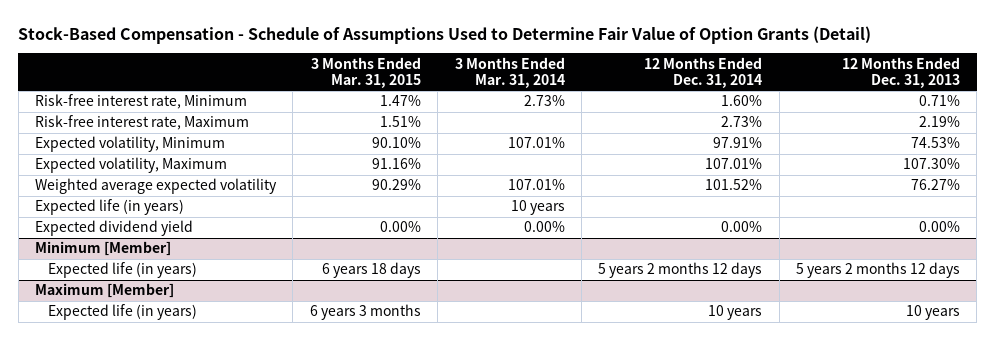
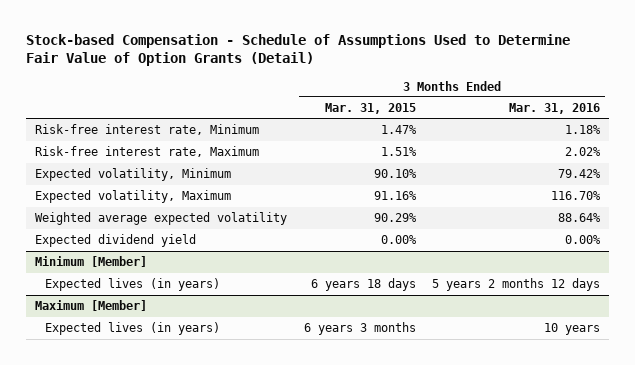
[18,25,872,44] Stock-Based Compensation - Schedule of Assumptions Used to Determine Fair Value of Option Grants (Detail) -> [26,33,571,67] Stock-based Compensation - Schedule of Assumptions Used to Determine Fair Value of Option Grants (Detail)
[454,56,565,88] 3 Months Ended Mar. 31, 2014 -> none
[644,56,763,88] 12 Months Ended Dec. 31, 2014 -> none
[841,56,960,88] 12 Months Ended Dec. 31, 2013 -> none
none -> [509,103,601,115] Mar. 31, 2016
[35,199,185,216] Expected life (in years) -> none
[48,262,198,279] Expected life (in years) -> [44,278,220,292] Expected lives (in years)
[48,304,198,321] Expected life (in years) -> [44,322,220,336] Expected lives (in years)

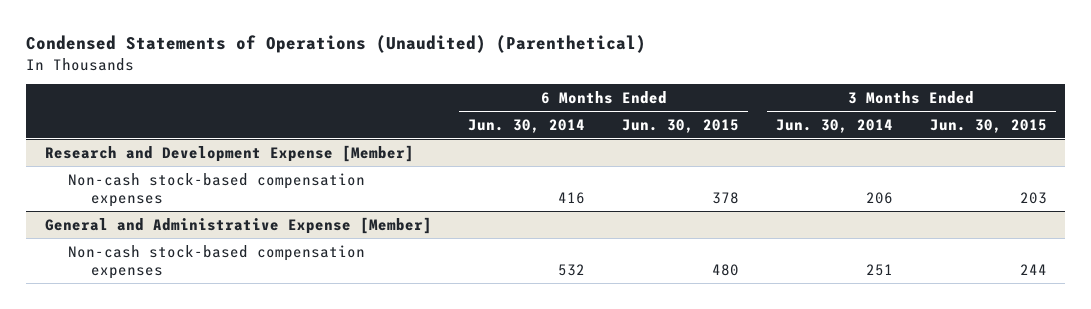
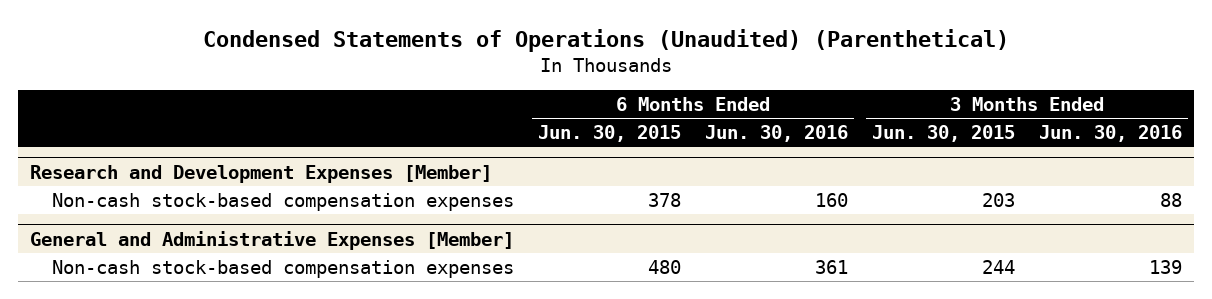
[468,118,586,133] Jun. 30, 2014 -> none
[775,118,893,133] Jun. 30, 2014 -> none
none -> [705,124,849,142] Jun. 30, 2016
none -> [1038,124,1182,142] Jun. 30, 2016
[44,144,414,162] Research and Development Expense [Member] -> [29,164,492,183] Research and Development Expenses [Member]
[44,216,432,234] General and Administrative Expense [Member] -> [29,230,514,250] General and Administrative Expenses [Member]

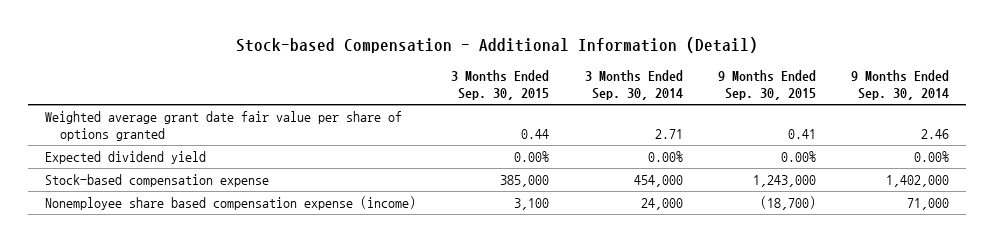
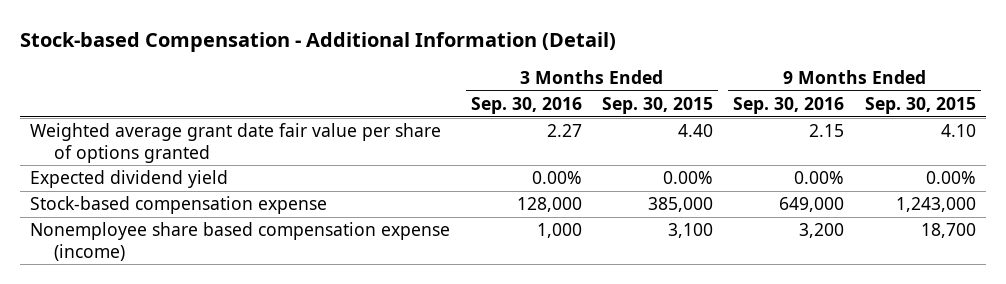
[584,70,683,101] 3 Months Ended Sep. 30, 2014 -> none
[850,70,949,101] 9 Months Ended Sep. 30, 2014 -> none
none -> [470,97,582,115] Sep. 30, 2016
none -> [733,97,845,115] Sep. 30, 2016
[521,129,550,140] 0.44 -> [678,124,714,138] 4.40
[787,129,816,140] 0.41 -> [940,124,976,138] 4.10
[759,196,816,211] (18,700) -> [920,223,976,239] 18,700

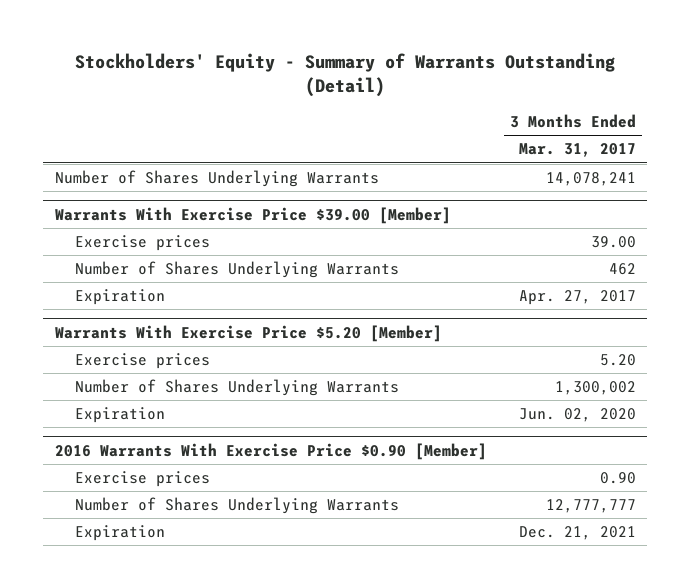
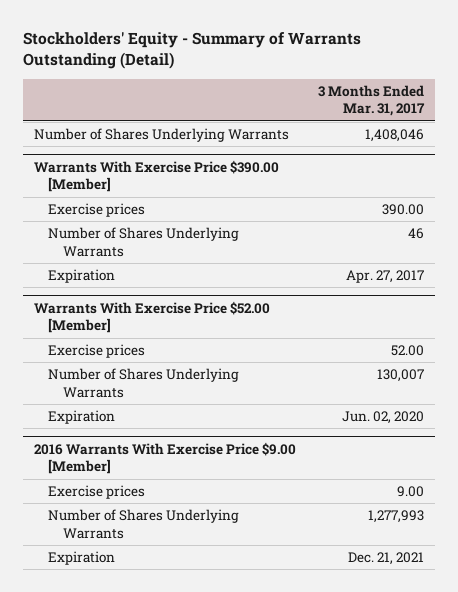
[545,172,636,187] 14,078,241 -> [364,128,424,142] 1,408,046
[54,207,451,225] Warrants With Exercise Price $39.00 [Member] -> [33,159,279,193] Warrants With Exercise Price $390.00 [Member]
[590,236,636,249] 39.00 -> [381,203,424,215] 390.00
[608,263,636,276] 462 -> [407,227,424,239] 46
[54,325,442,343] Warrants With Exercise Price $5.20 [Member] -> [33,300,270,334] Warrants With Exercise Price $52.00 [Member]
[599,354,636,367] 5.20 -> [390,344,424,356] 52.00
[554,381,636,396] 1,300,002 -> [376,368,424,382] 130,007
[54,443,487,461] 2016 Warrants With Exercise Price $0.90 [Member] -> [33,441,296,475] 2016 Warrants With Exercise Price $9.00 [Member]
[599,472,636,485] 0.90 -> [396,485,424,497] 9.00
[545,499,636,514] 12,777,777 -> [367,509,424,523] 1,277,993

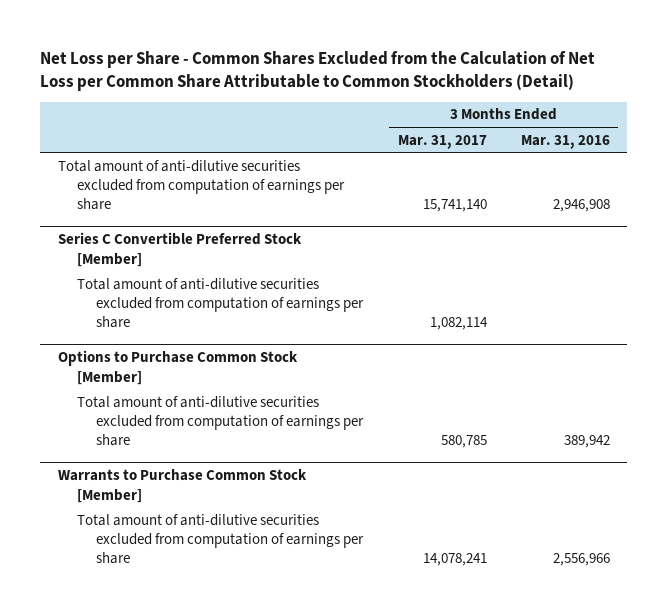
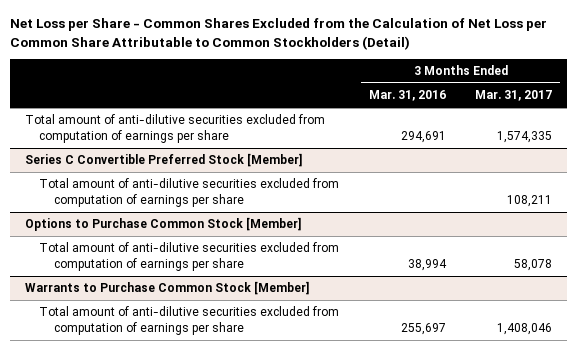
[422,199,487,213] 15,741,140 -> [497,130,553,143] 1,574,335
[552,199,610,213] 2,946,908 -> [400,130,446,143] 294,691
[429,317,488,331] 1,082,114 -> [507,194,553,207] 108,211
[440,435,487,449] 580,785 -> [514,258,553,271] 58,078
[563,435,610,449] 389,942 -> [407,258,447,271] 38,994
[422,553,487,567] 14,078,241 -> [497,322,553,335] 1,408,046
[552,553,610,567] 2,556,966 -> [400,322,446,335] 255,697

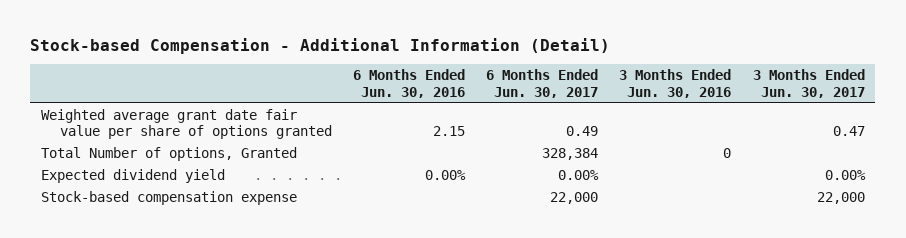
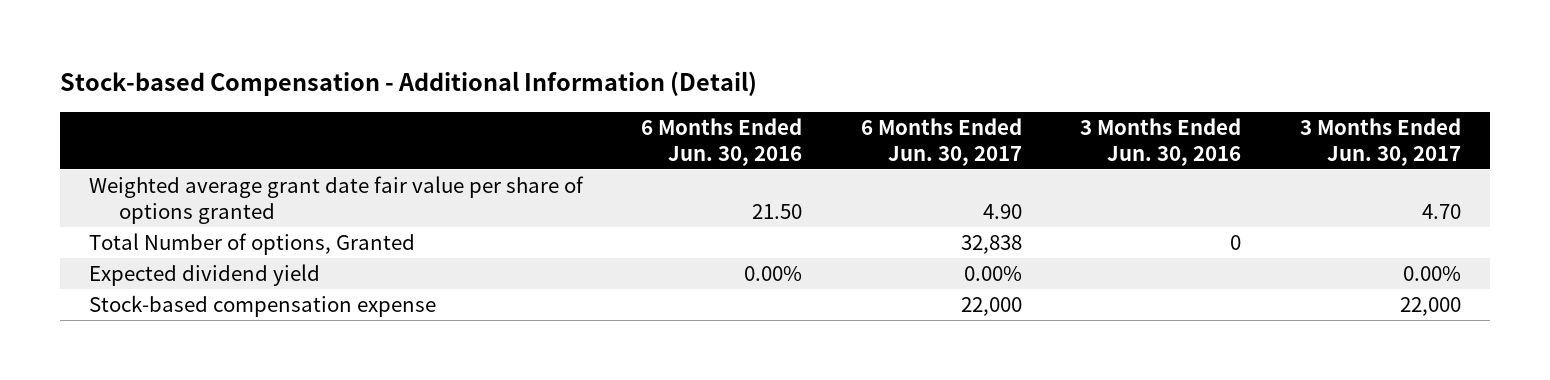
[432,126,465,137] 2.15 -> [752,203,803,219] 21.50
[566,126,599,137] 0.49 -> [982,203,1022,219] 4.90
[832,126,865,137] 0.47 -> [1421,203,1461,219] 4.70
[542,147,599,160] 328,384 -> [960,235,1022,255] 32,838

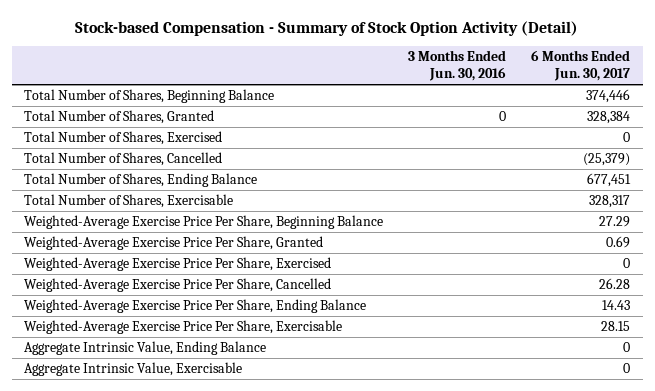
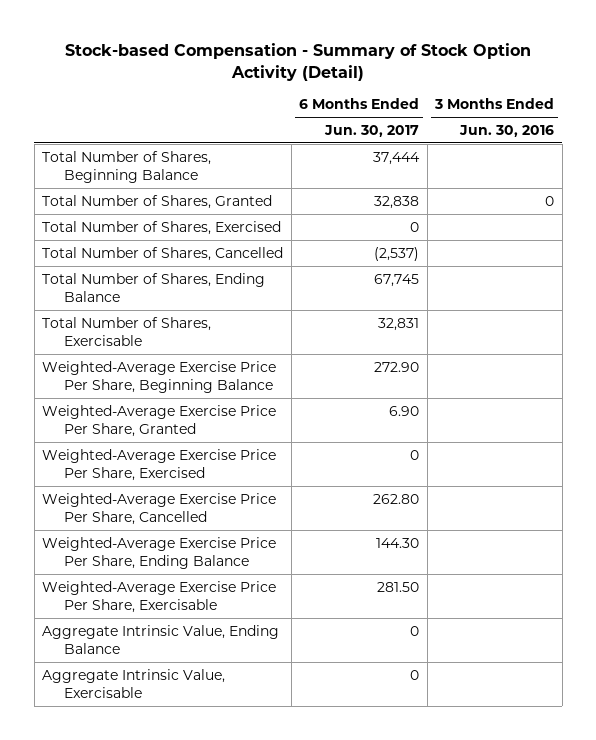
[586,89,631,104] 374,446 -> [373,151,421,165] 37,444
[587,111,631,125] 328,384 -> [374,195,420,209] 32,838
[583,153,631,167] (25,379) -> [374,246,420,261] (2,537)
[587,173,632,188] 677,451 -> [374,273,420,287] 67,745
[589,195,631,209] 328,317 -> [378,317,420,331] 32,831
[599,216,631,228] 27.29 -> [374,361,420,372] 272.90
[606,236,631,249] 0.69 -> [389,405,420,416] 6.90
[599,278,631,290] 26.28 -> [373,493,420,504] 262.80
[602,300,631,311] 14.43 -> [376,537,420,548] 144.30
[601,321,631,332] 28.15 -> [377,581,420,592] 281.50

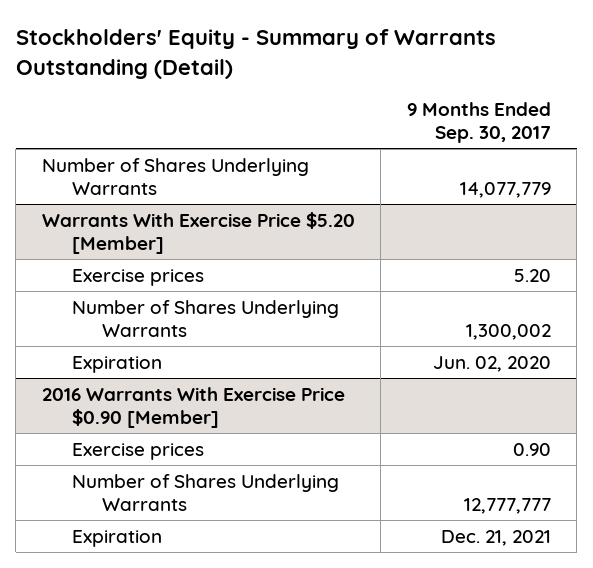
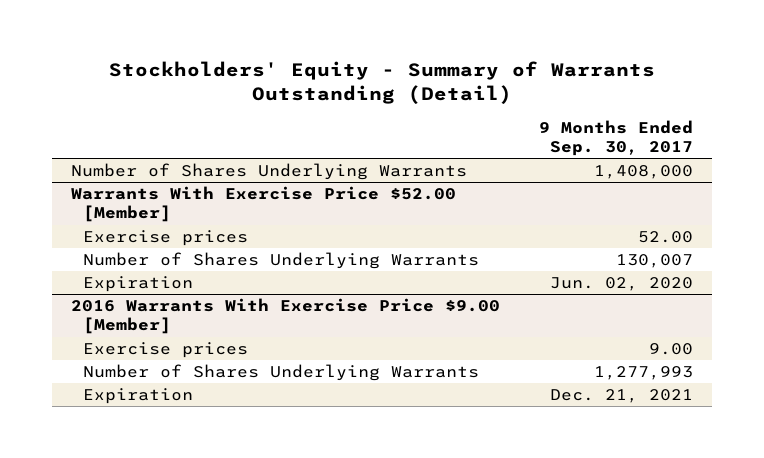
[459,181,551,198] 14,077,779 -> [593,165,693,180] 1,408,000
[41,211,355,254] Warrants With Exercise Price $5.20 [Member] -> [71,186,457,223] Warrants With Exercise Price $52.00 [Member]
[513,268,551,282] 5.20 -> [637,231,693,244] 52.00
[465,323,551,340] 1,300,002 -> [615,254,693,269] 130,007
[41,386,345,428] 2016 Warrants With Exercise Price $0.90 [Member] -> [71,298,501,335] 2016 Warrants With Exercise Price $9.00 [Member]
[512,442,551,456] 0.90 -> [648,343,693,356] 9.00
[463,497,551,514] 12,777,777 -> [593,366,693,381] 1,277,993

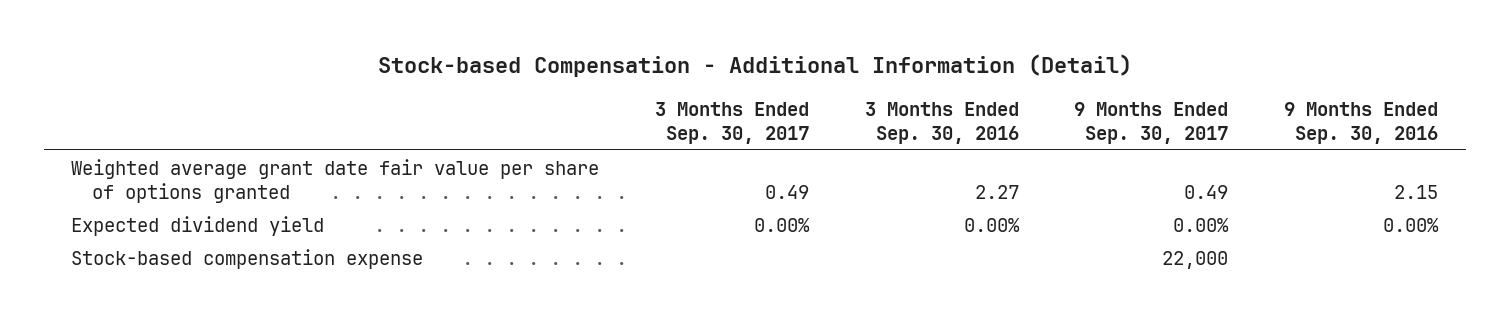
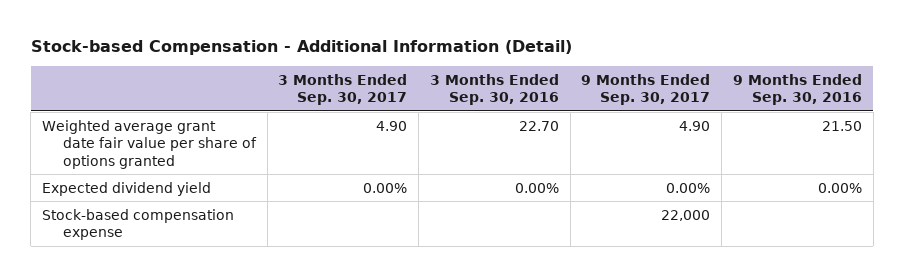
[765,184,810,199] 0.49 -> [376,120,408,131] 4.90
[974,184,1019,199] 2.27 -> [518,120,559,131] 22.70
[1184,184,1229,199] 0.49 -> [679,120,711,131] 4.90
[1393,184,1438,199] 2.15 -> [821,120,862,131] 21.50

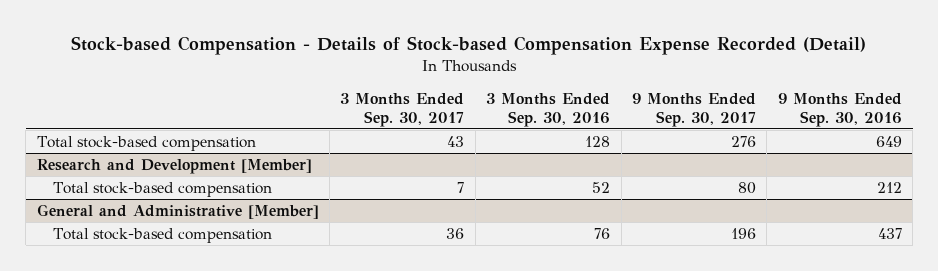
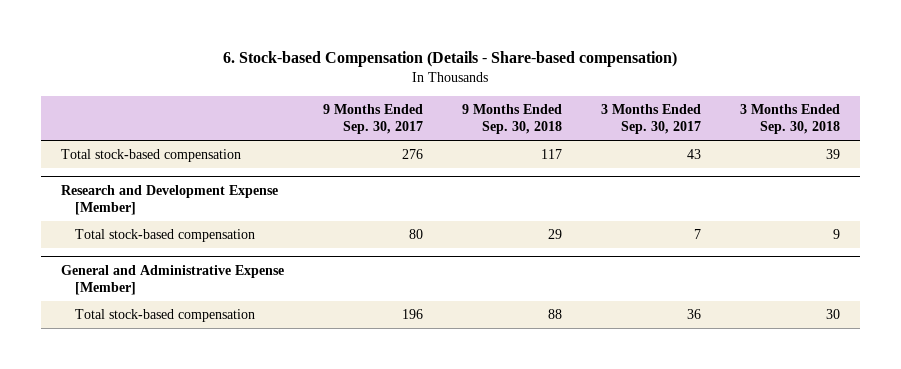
[71,35,867,55] Stock-based Compensation - Details of Stock-based Compensation Expense Recorded (Detail) -> [223,50,678,67] 6. Stock-based Compensation (Details - Share-based compensation)
[486,92,611,127] 3 Months Ended Sep. 30, 2016 -> none
[777,92,902,127] 9 Months Ended Sep. 30, 2016 -> none
none -> [461,103,562,135] 9 Months Ended Sep. 30, 2018
none -> [740,103,841,135] 3 Months Ended Sep. 30, 2018
[36,158,312,174] Research and Development [Member] -> [60,184,278,216] Research and Development Expense [Member]
[36,203,319,219] General and Administrative [Member] -> [60,264,284,296] General and Administrative Expense [Member]

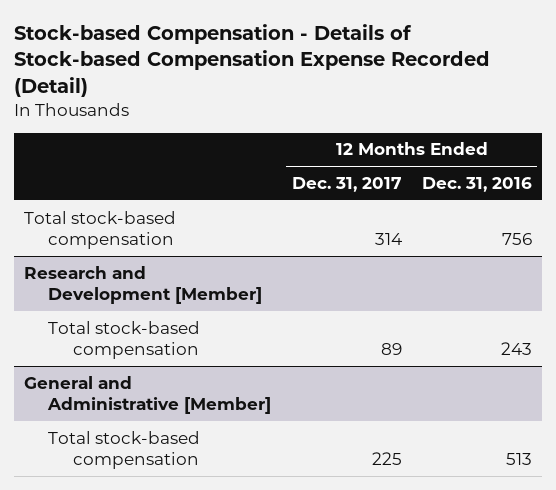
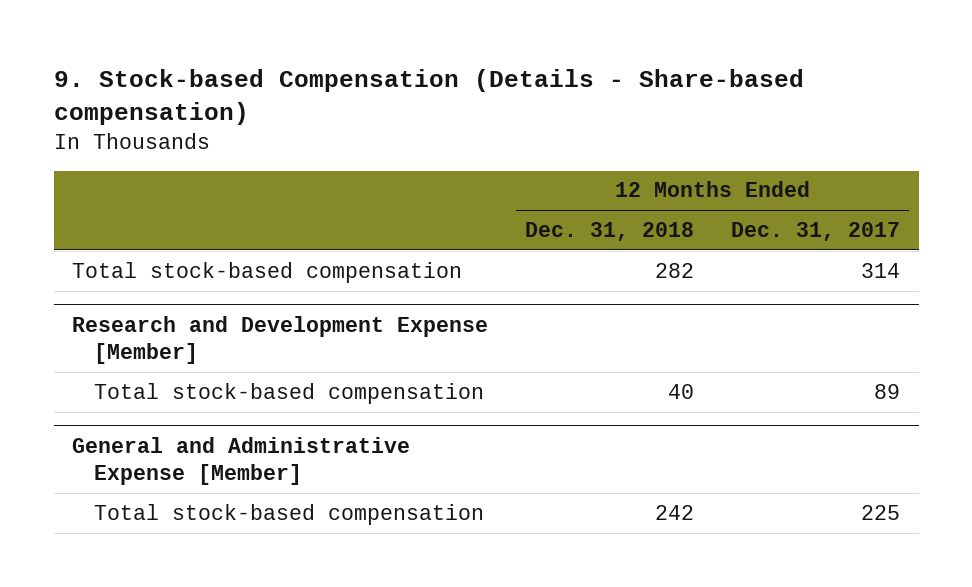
[13,24,490,97] Stock-based Compensation - Details of Stock-based Compensation Expense Recorded (Detail) -> [53,68,804,126] 9. Stock-based Compensation (Details - Share-based compensation)
[421,176,532,192] Dec. 31, 2016 -> none
none -> [525,222,695,242] Dec. 31, 2018
[23,265,263,305] Research and Development [Member] -> [72,315,489,365] Research and Development Expense [Member]
[23,375,272,415] General and Administrative [Member] -> [72,436,411,486] General and Administrative Expense [Member]

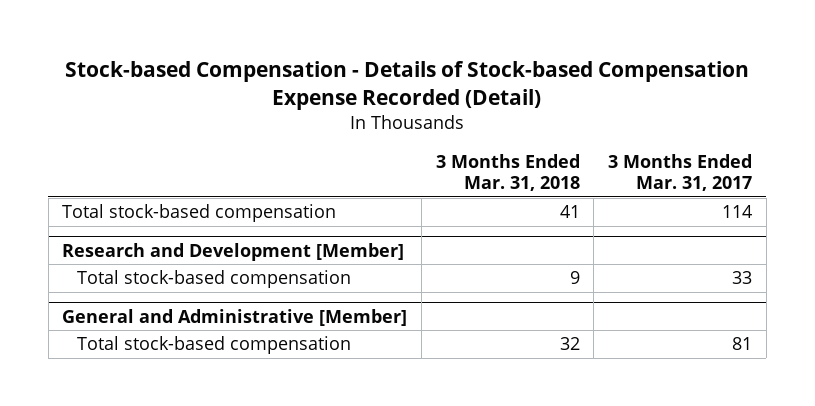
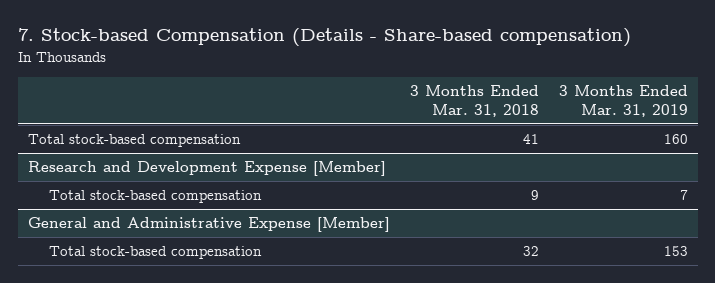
[65,60,750,110] Stock-based Compensation - Details of Stock-based Compensation Expense Recorded (Detail) -> [17,28,631,48] 7. Stock-based Compensation (Details - Share-based compensation)
[608,153,753,192] 3 Months Ended Mar. 31, 2017 -> none
none -> [558,85,688,118] 3 Months Ended Mar. 31, 2019
[62,242,405,261] Research and Development [Member] -> [27,161,386,177] Research and Development Expense [Member]
[62,308,408,326] General and Administrative [Member] -> [27,217,390,233] General and Administrative Expense [Member]

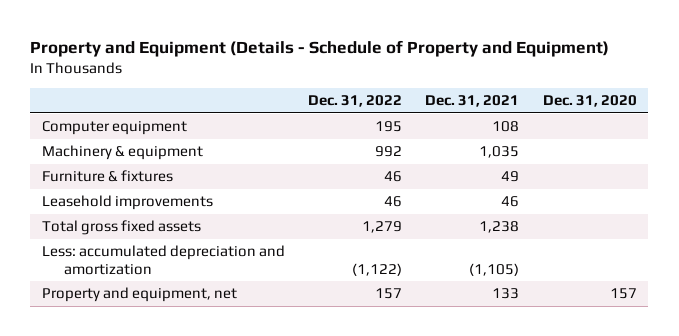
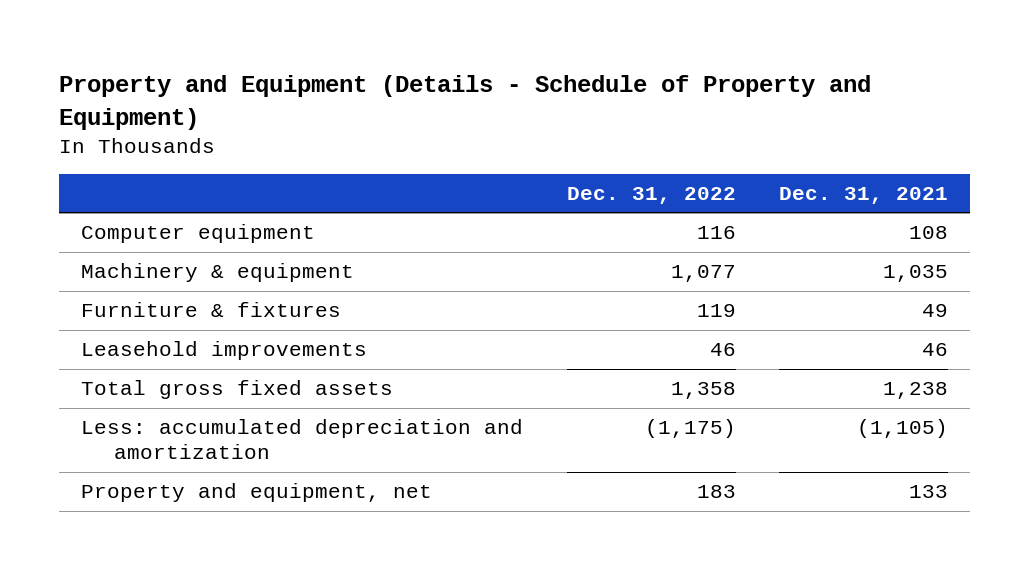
[542,95,637,108] Dec. 31, 2020 -> none
[375,121,403,133] 195 -> [696,226,736,240] 116
[375,146,403,158] 992 -> [670,265,736,283] 1,077
[384,171,403,183] 46 -> [696,304,736,318] 119
[362,221,403,234] 1,279 -> [670,382,736,400] 1,358
[352,262,403,276] (1,122) -> [644,419,736,439] (1,175)
[375,288,403,300] 157 -> [696,485,736,499] 183

